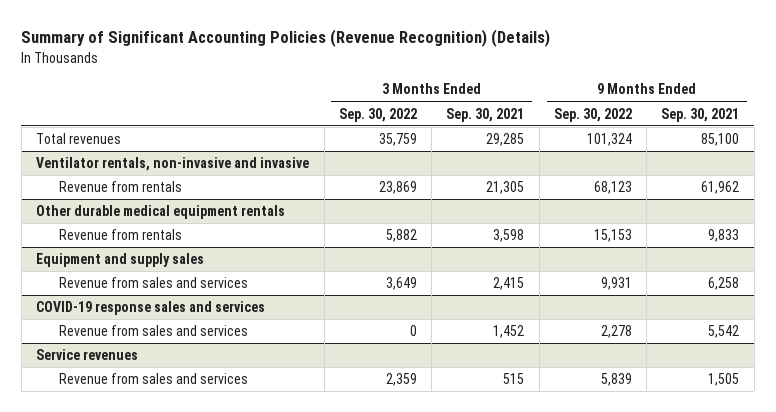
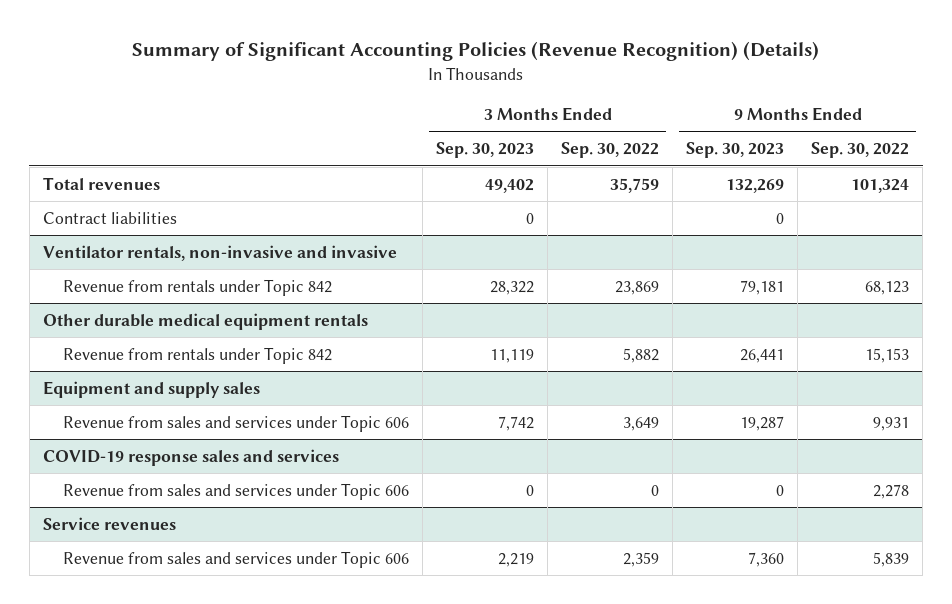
[446,107,525,122] Sep. 30, 2021 -> none
[661,107,740,122] Sep. 30, 2021 -> none
none -> [436,142,535,159] Sep. 30, 2023
none -> [686,142,785,159] Sep. 30, 2023
none -> [42,211,177,224] Contract liabilities
[58,181,182,193] Revenue from rentals -> [62,278,332,296] Revenue from rentals under Topic 842
[58,229,182,241] Revenue from rentals -> [62,346,332,364] Revenue from rentals under Topic 842
[58,277,248,289] Revenue from sales and services -> [62,414,409,432] Revenue from sales and services under Topic 606
[58,325,248,337] Revenue from sales and services -> [62,482,409,500] Revenue from sales and services under Topic 606
[58,373,248,385] Revenue from sales and services -> [62,550,409,568] Revenue from sales and services under Topic 606

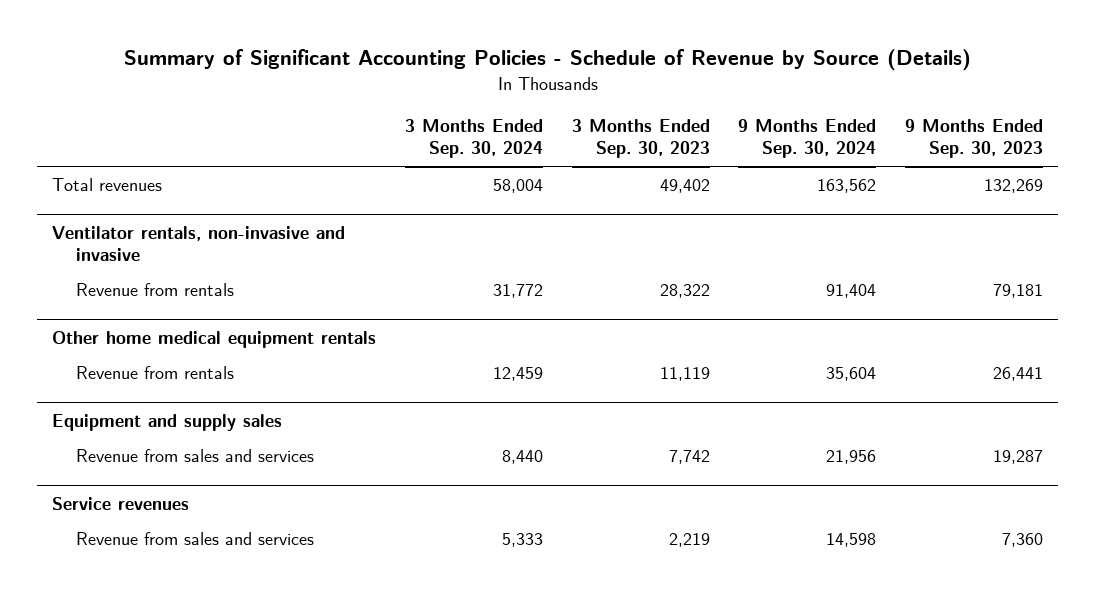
[132,41,820,62] Summary of Significant Accounting Policies (Revenue Recognition) (Details) -> [123,49,971,72] Summary of Significant Accounting Policies - Schedule of Revenue by Source (Details)
[561,142,660,159] Sep. 30, 2022 -> none
[811,142,910,159] Sep. 30, 2022 -> none
none -> [404,119,543,159] 3 Months Ended Sep. 30, 2024
none -> [738,119,877,159] 9 Months Ended Sep. 30, 2024
[42,211,177,224] Contract liabilities -> none
[62,278,332,296] Revenue from rentals under Topic 842 -> [76,283,235,297] Revenue from rentals
[42,312,368,330] Other durable medical equipment rentals -> [51,330,376,348] Other home medical equipment rentals
[62,346,332,364] Revenue from rentals under Topic 842 -> [76,366,235,380] Revenue from rentals
[42,448,339,466] COVID-19 response sales and services -> none
[62,482,409,500] Revenue from sales and services under Topic 606 -> none
[62,414,409,432] Revenue from sales and services under Topic 606 -> [76,449,315,463] Revenue from sales and services
[62,550,409,568] Revenue from sales and services under Topic 606 -> [76,532,315,546] Revenue from sales and services

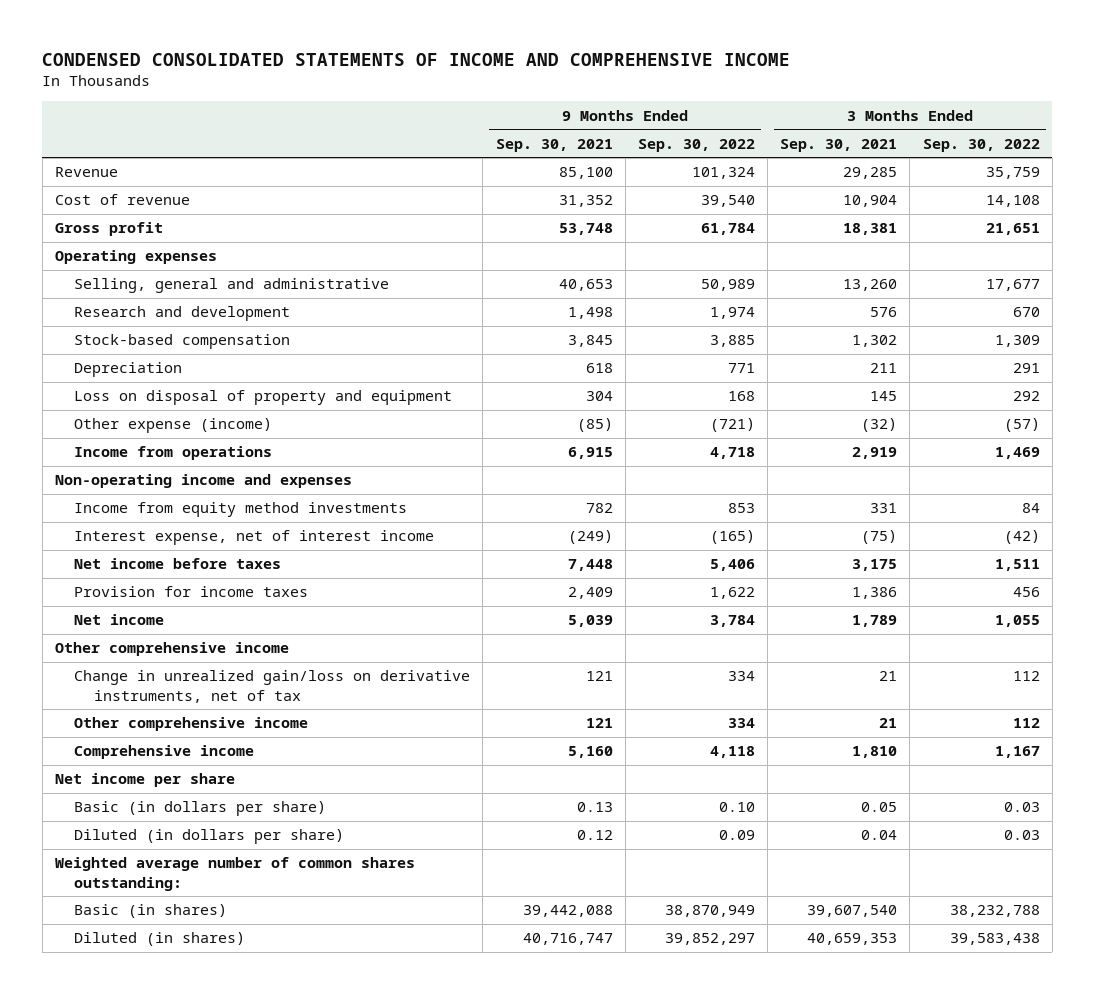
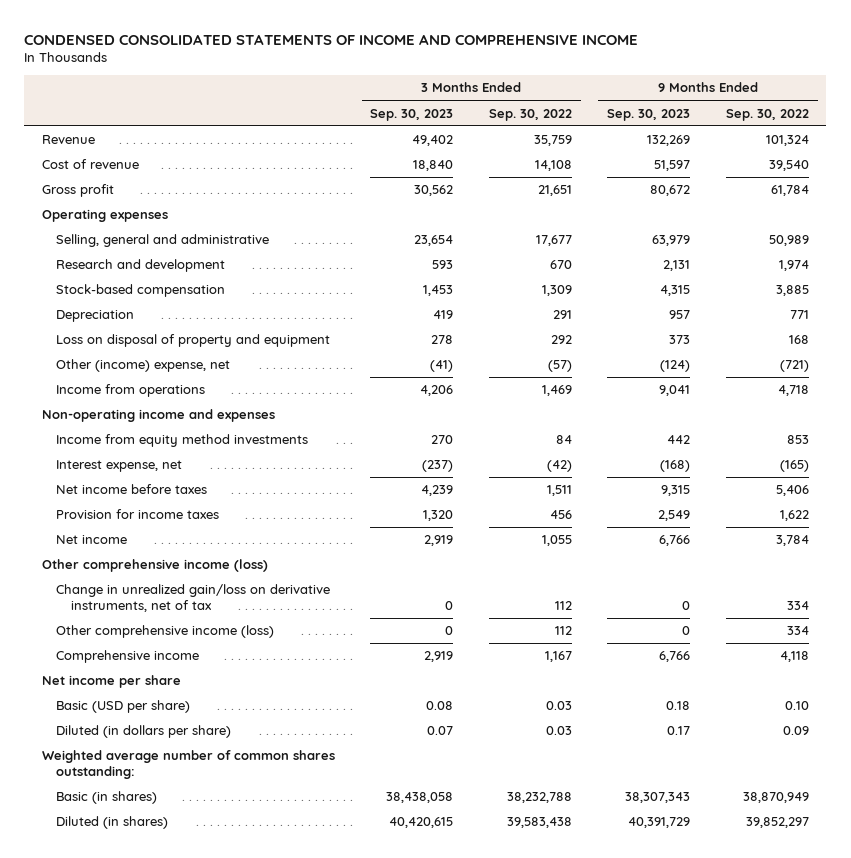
[495,138,613,152] Sep. 30, 2021 -> none
[780,138,898,152] Sep. 30, 2021 -> none
none -> [370,108,454,121] Sep. 30, 2023
none -> [607,108,691,121] Sep. 30, 2023
[74,418,273,434] Other expense (income) -> [56,359,231,373] Other (income) expense, net
[74,530,435,546] Interest expense, net of interest income -> [56,460,183,473] Interest expense, net
[54,642,289,657] Other comprehensive income -> [41,559,268,573] Other comprehensive income (loss)
[74,717,309,732] Other comprehensive income -> [56,625,275,639] Other comprehensive income (loss)
[74,801,327,817] Basic (in dollars per share) -> [56,700,191,714] Basic (USD per share)

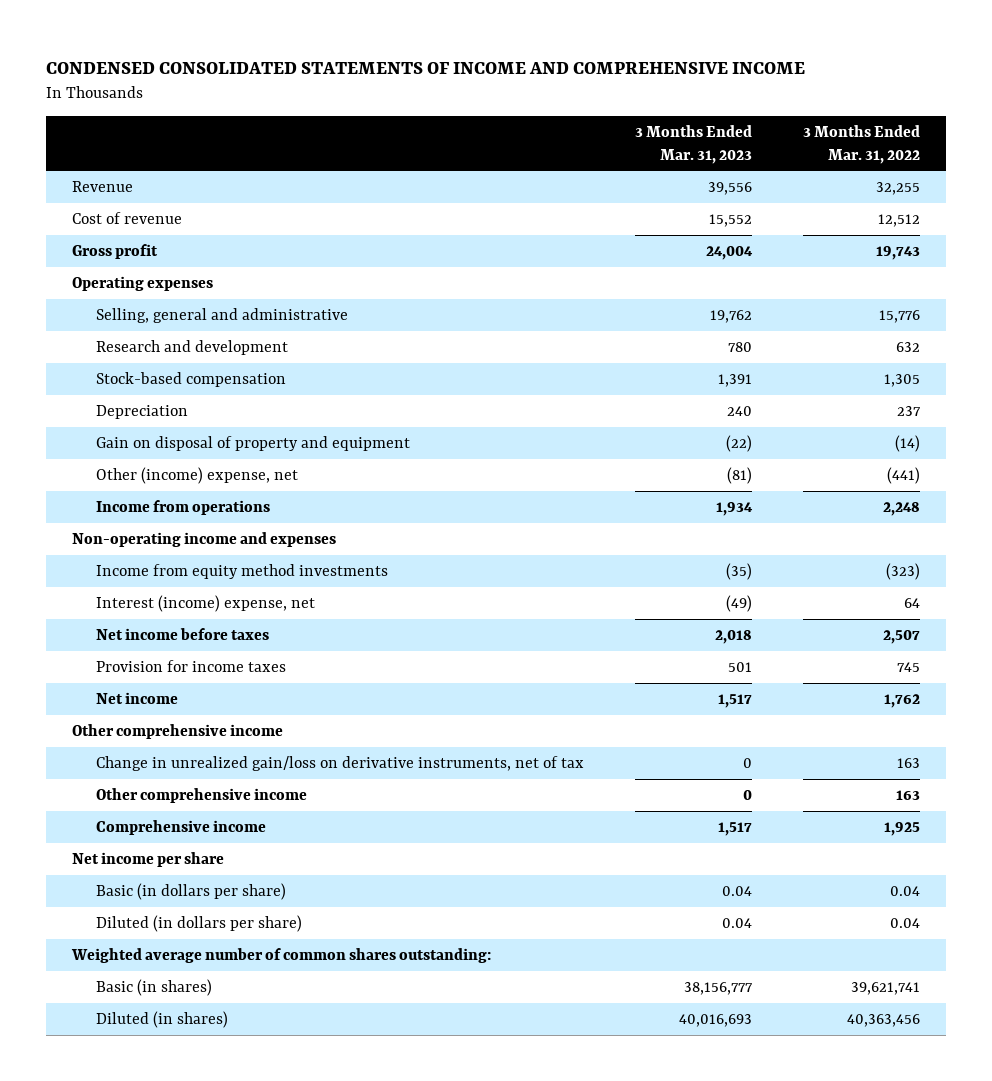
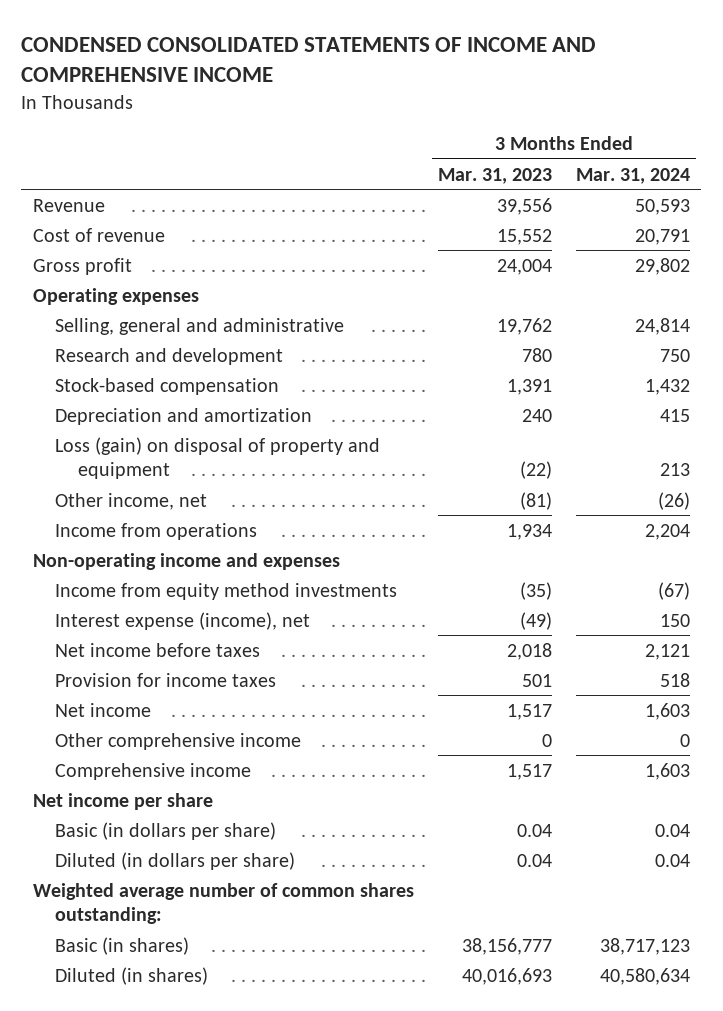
[803,125,921,164] 3 Months Ended Mar. 31, 2022 -> none
none -> [575,167,690,184] Mar. 31, 2024
[96,405,189,420] Depreciation -> none
none -> [55,407,313,425] Depreciation and amortization
[96,436,411,452] Gain on disposal of property and equipment -> [55,436,381,479] Loss (gain) on disposal of property and equipment
[96,467,299,485] Other (income) expense, net -> [55,492,208,510] Other income, net
[96,595,316,613] Interest (income) expense, net -> [55,611,311,630] Interest expense (income), net
[71,724,283,740] Other comprehensive income -> none
[96,756,585,772] Change in unrealized gain/loss on derivative instruments, net of tax -> none

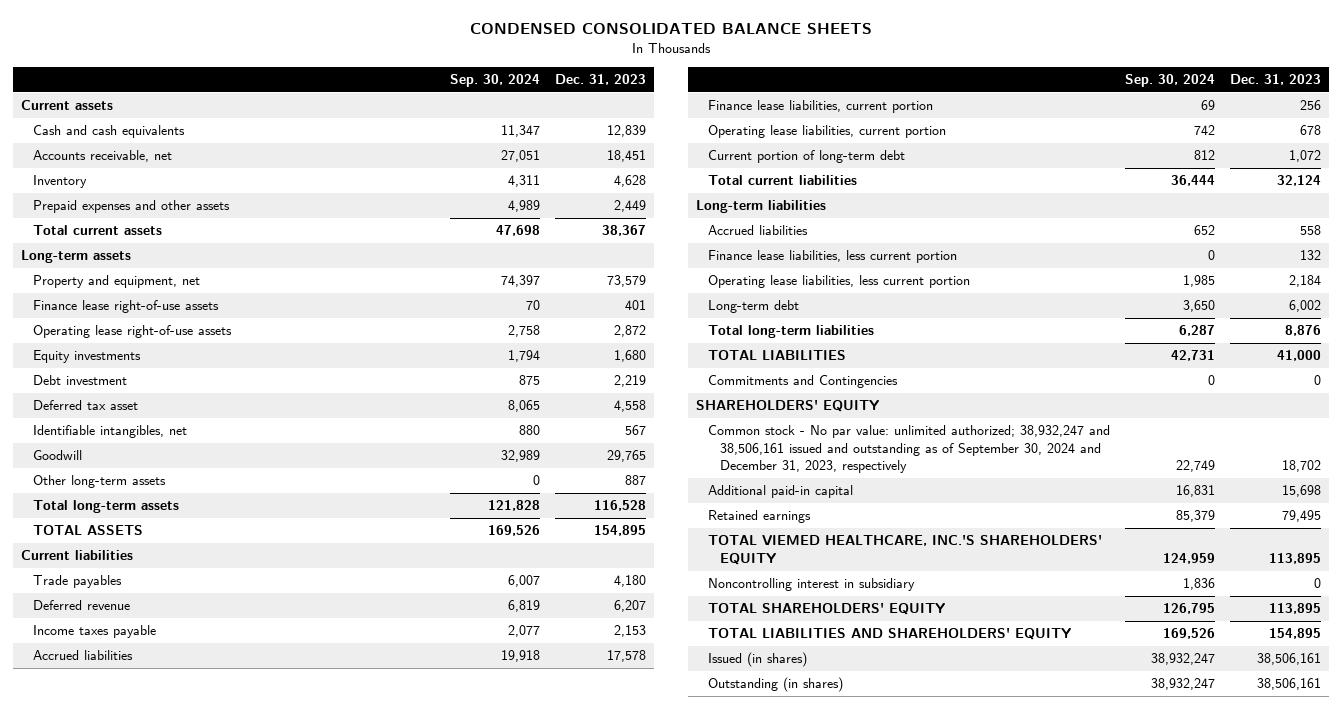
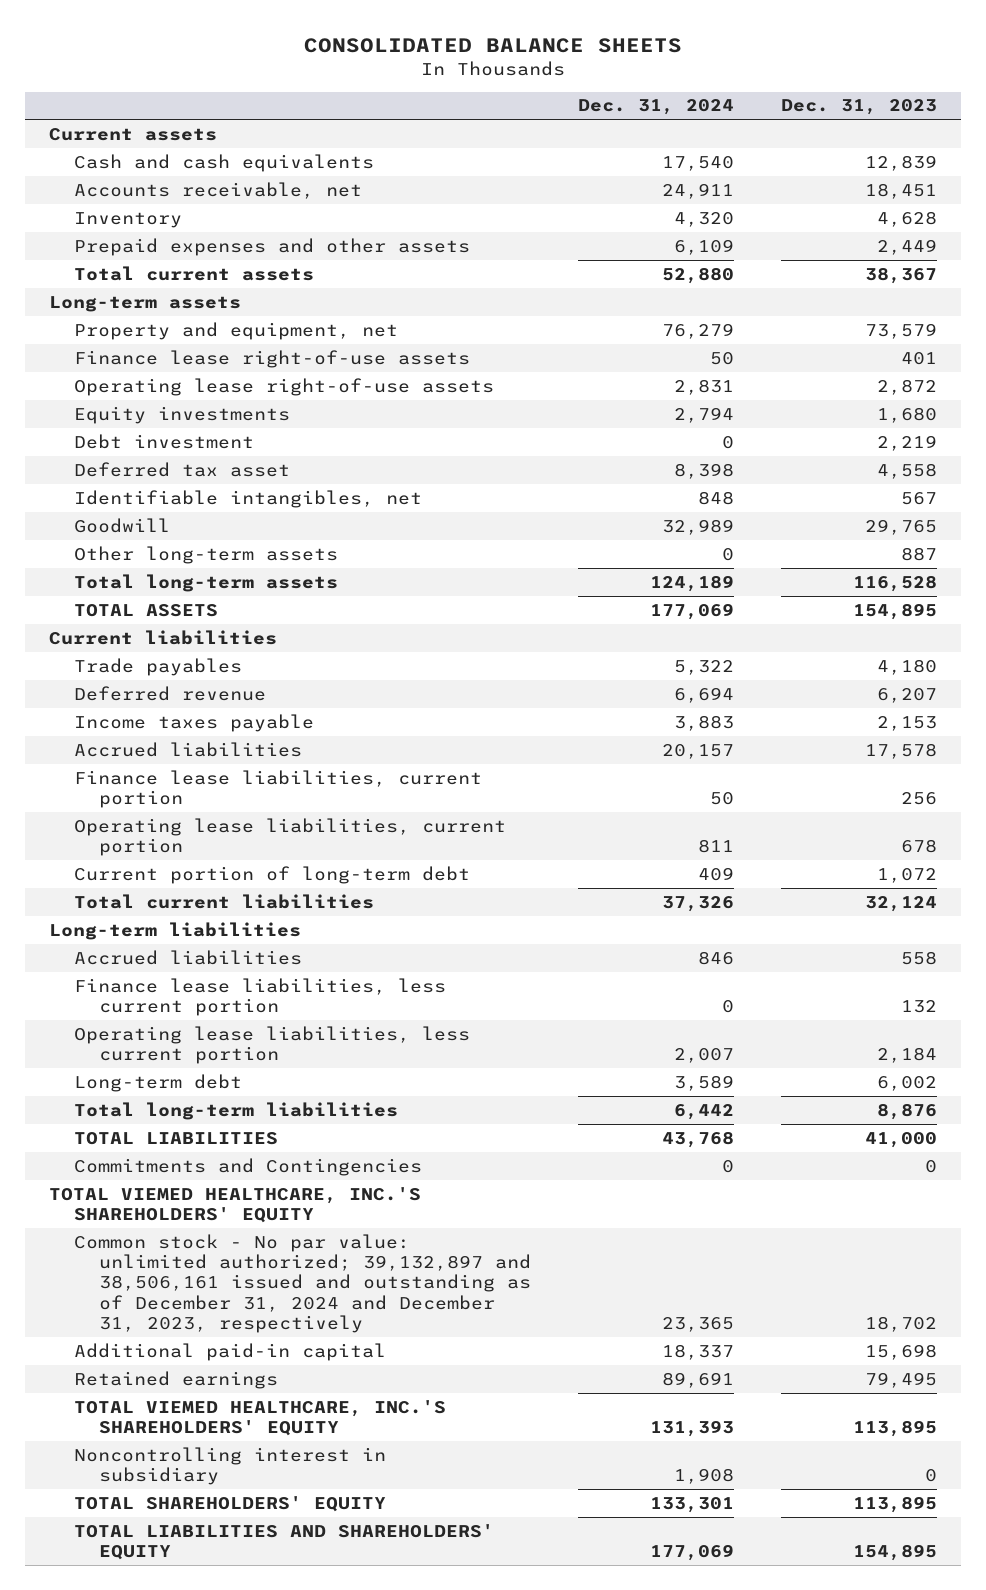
[470,23,873,35] CONDENSED CONSOLIDATED BALANCE SHEETS -> [304,37,683,53] CONSOLIDATED BALANCE SHEETS
[450,73,541,87] Sep. 30, 2024 -> none
none -> [578,99,735,116] Dec. 31, 2024
[695,400,879,413] SHAREHOLDERS' EQUITY -> [49,1186,422,1224] TOTAL VIEMED HEALTHCARE, INC.'S SHAREHOLDERS' EQUITY
[707,425,1110,474] Common stock - No par value: unlimited authorized; 38,932,247 and 38,506,161 issued and outstanding as of September 30, 2024 and December 31, 2023, respectively -> [74,1233,531,1333] Common stock - No par value: unlimited authorized; 39,132,897 and 38,506,161 issued and outstanding as of December 31, 2024 and December 31, 2023, respectively
[707,652,807,668] Issued (in shares) -> none
[707,677,843,693] Outstanding (in shares) -> none

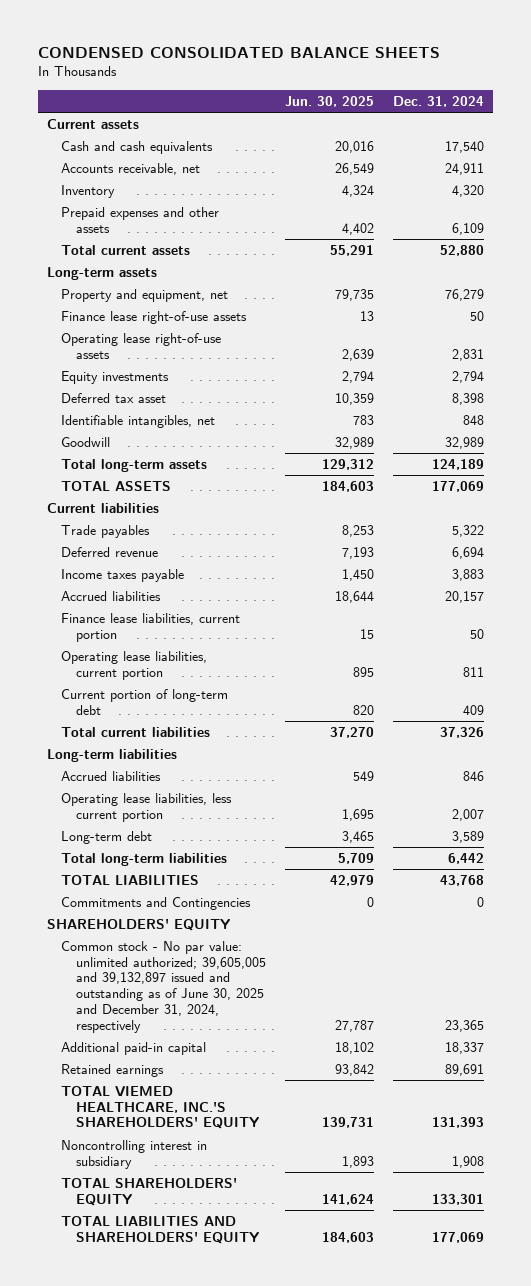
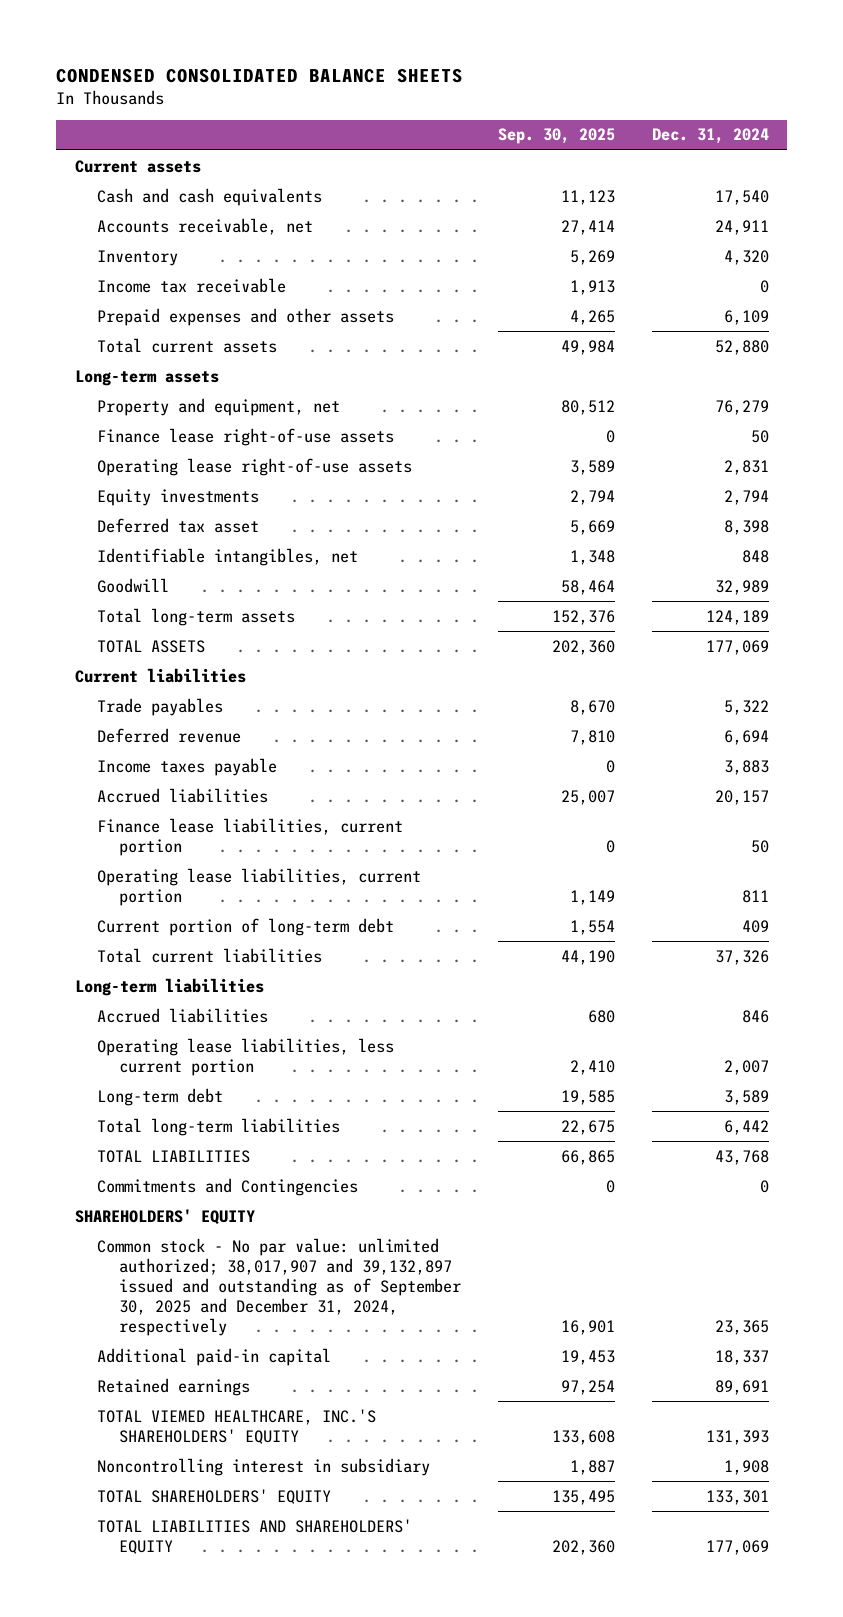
[284,95,374,107] Jun. 30, 2025 -> none
none -> [497,128,615,145] Sep. 30, 2025
none -> [96,277,286,293] Income tax receivable
[61,940,266,1033] Common stock - No par value: unlimited authorized; 39,605,005 and 39,132,897 issued and outstanding as of June 30, 2025 and December 31, 2024, respectively -> [96,1237,461,1336] Common stock - No par value: unlimited authorized; 38,017,907 and 39,132,897 issued and outstanding as of September 30, 2025 and December 31, 2024, respectively

